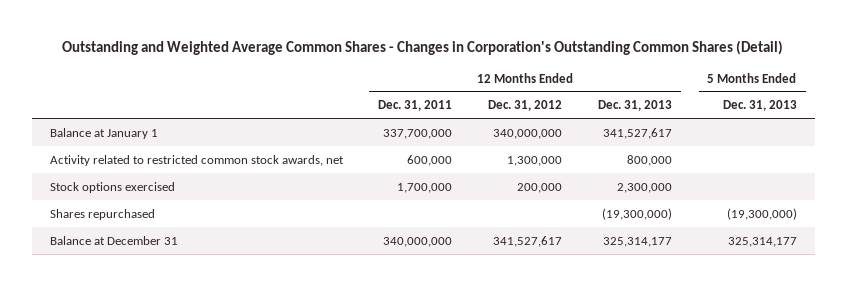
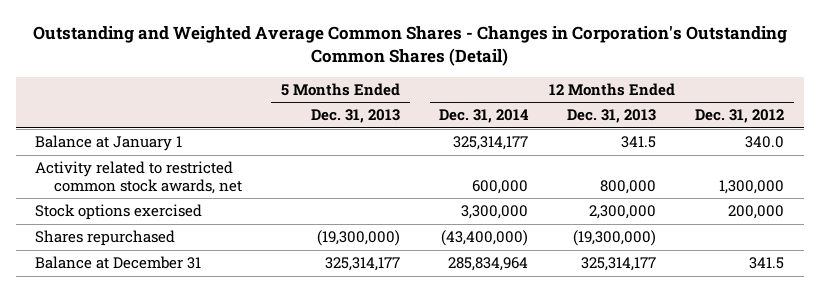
[378,100,453,112] Dec. 31, 2011 -> none
none -> [439,109,530,124] Dec. 31, 2014
[493,128,563,139] 340,000,000 -> [745,136,785,149] 340.0
[602,127,672,139] 341,527,617 -> [621,136,657,149] 341.5
[493,235,563,247] 341,527,617 -> [749,257,785,270] 341.5

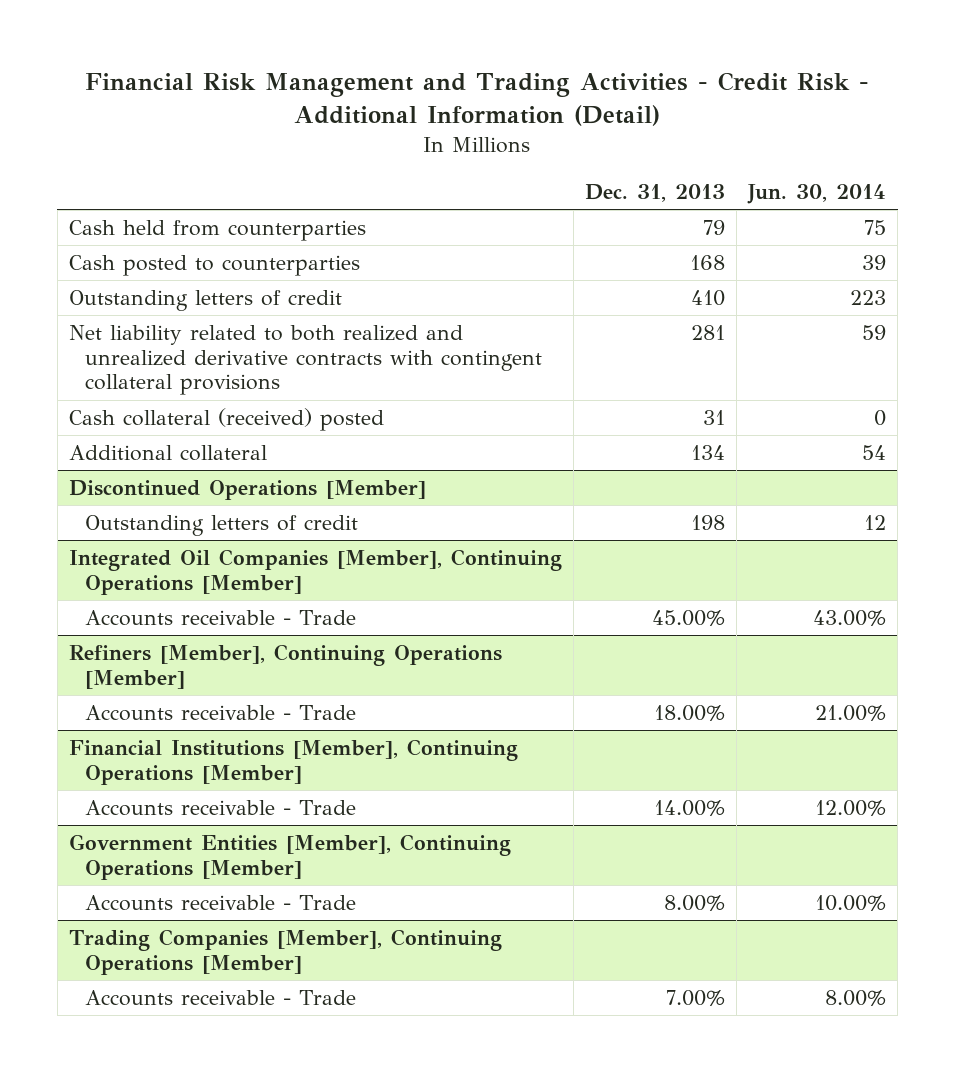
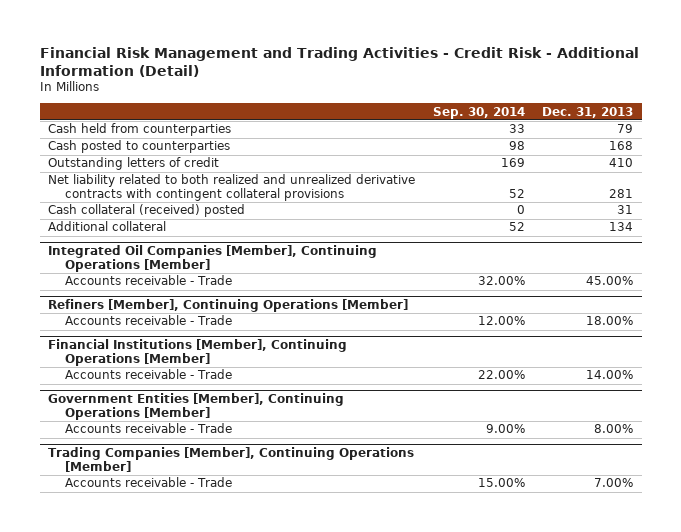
[747,183,887,204] Jun. 30, 2014 -> none
none -> [432,106,525,119] Sep. 30, 2014
[68,480,426,501] Discontinued Operations [Member] -> none
[85,515,359,537] Outstanding letters of credit -> none

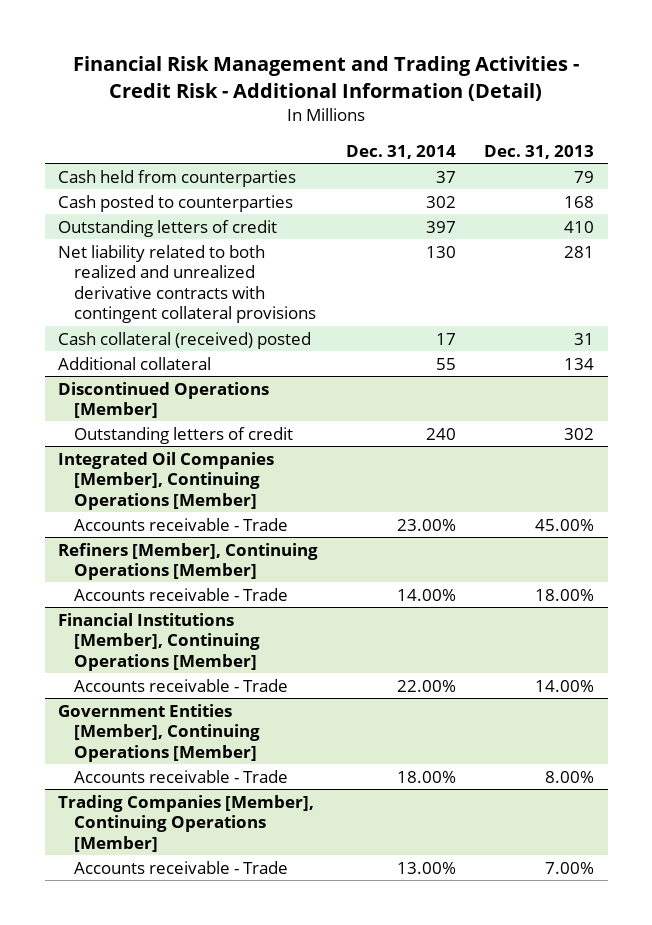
[432,106,525,119] Sep. 30, 2014 -> none
none -> [346,144,457,159] Dec. 31, 2014
none -> [58,381,270,419] Discontinued Operations [Member]
none -> [74,426,294,444] Outstanding letters of credit

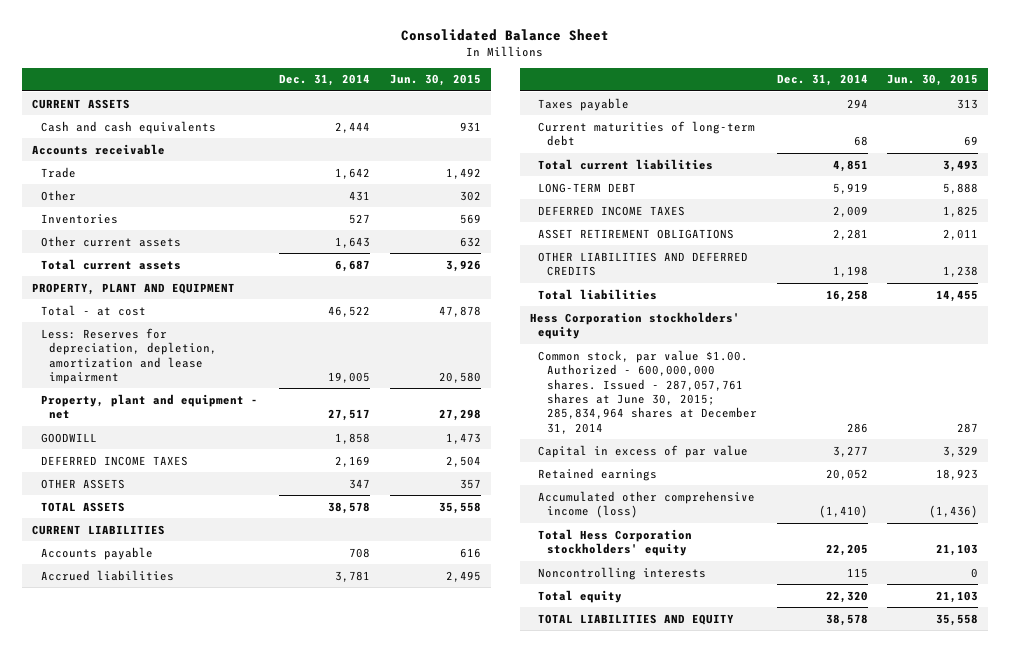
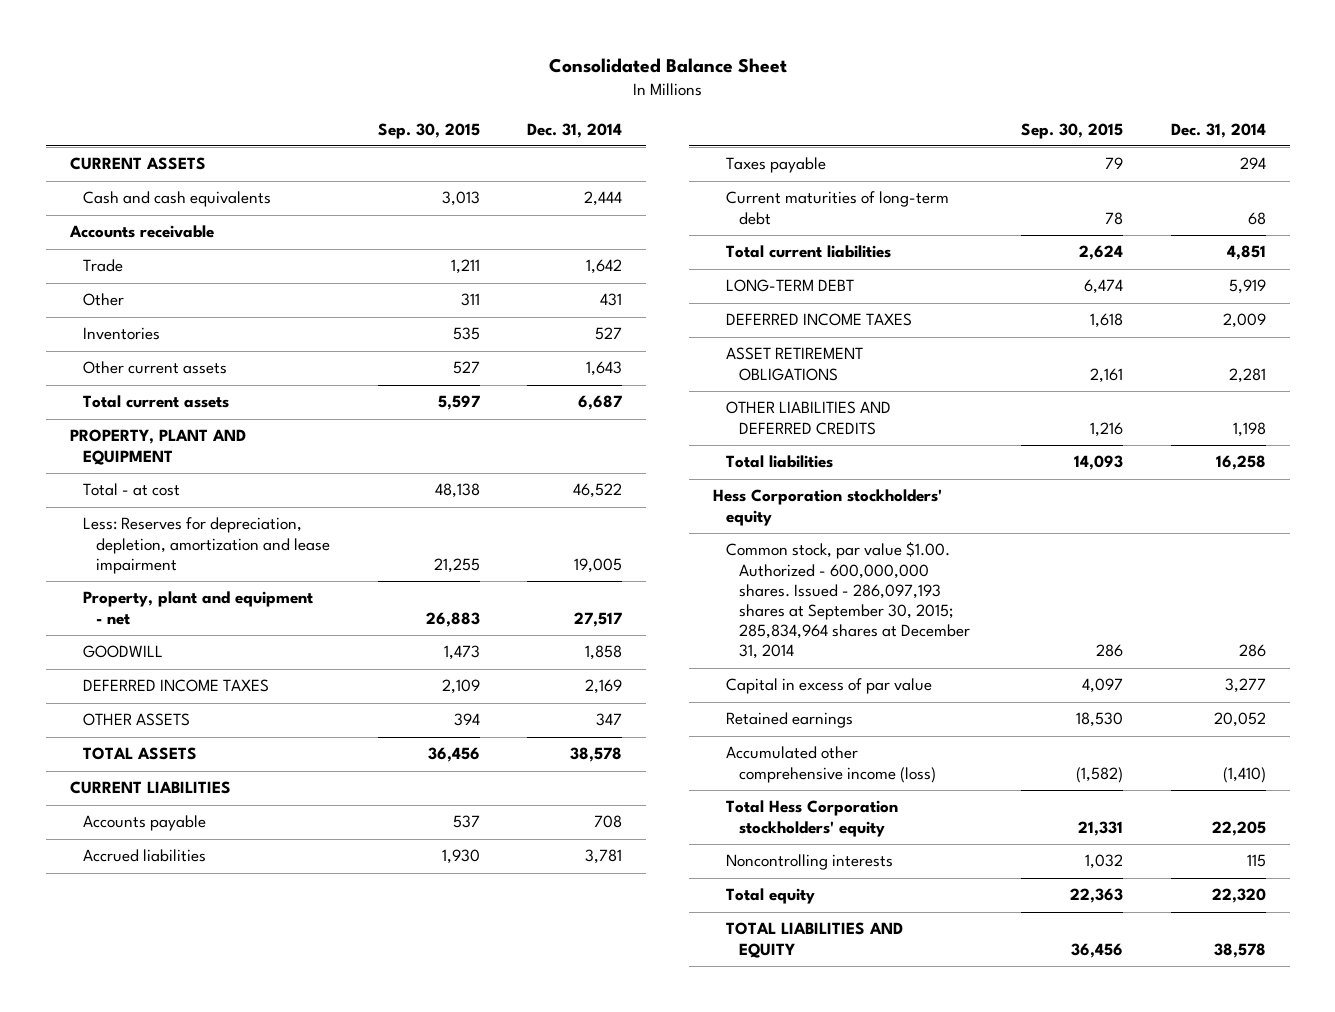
[389,74,481,87] Jun. 30, 2015 -> none
none -> [377,122,480,139] Sep. 30, 2015
[538,349,757,434] Common stock, par value $1.00. Authorized - 600,000,000 shares. Issued - 287,057,761 shares at June 30, 2015; 285,834,964 shares at December 31, 2014 -> [726,541,971,660] Common stock, par value $1.00. Authorized - 600,000,000 shares. Issued - 286,097,193 shares at September 30, 2015; 285,834,964 shares at December 31, 2014

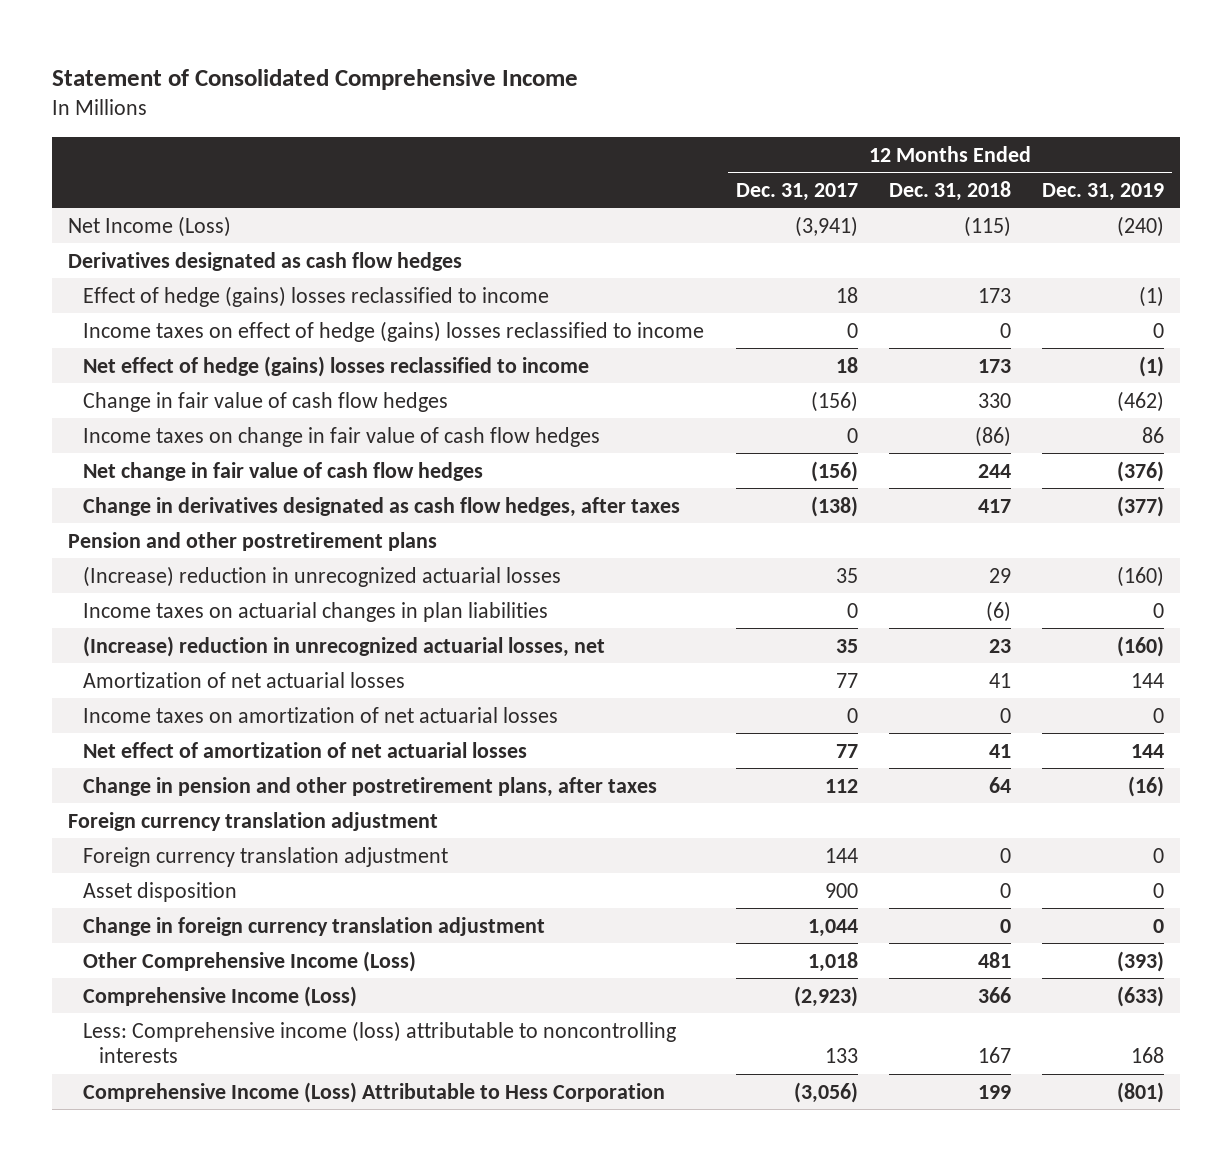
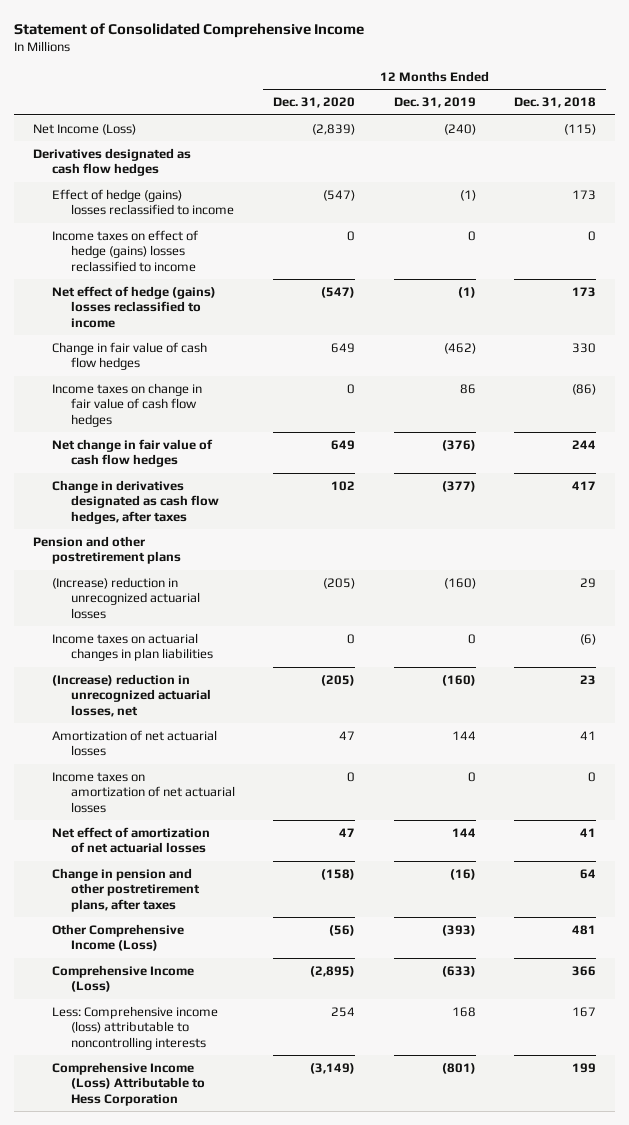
[735,182,858,201] Dec. 31, 2017 -> none
none -> [273,97,356,109] Dec. 31, 2020
[68,811,439,831] Foreign currency translation adjustment -> none
[83,846,449,867] Foreign currency translation adjustment -> none
[83,881,238,902] Asset disposition -> none
[83,916,546,936] Change in foreign currency translation adjustment -> none

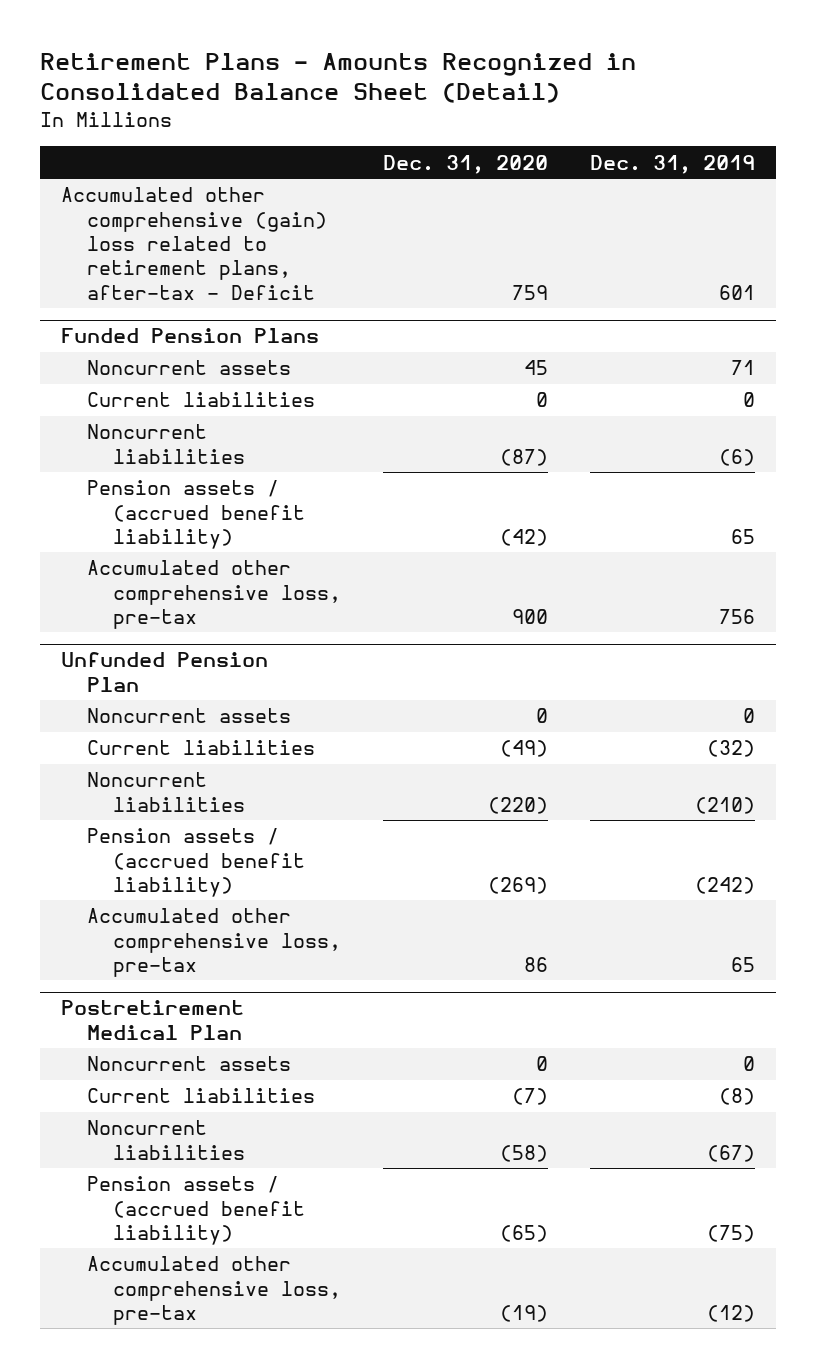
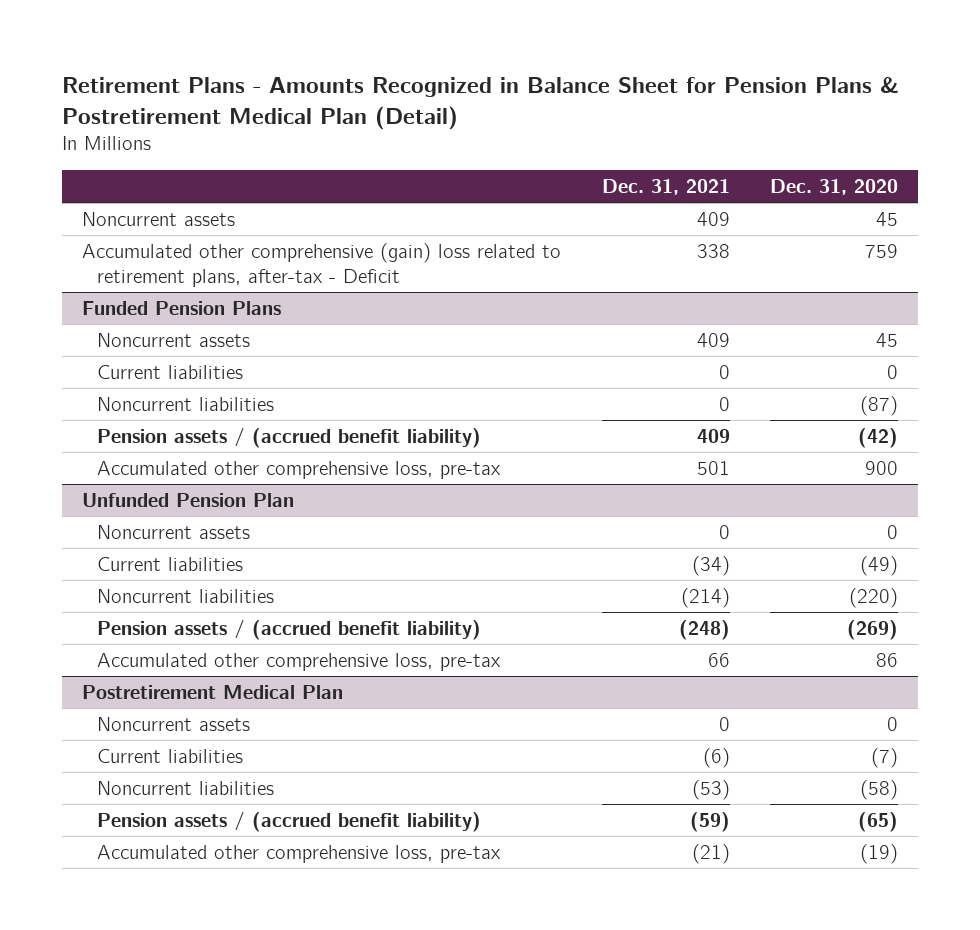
[39,52,636,104] Retirement Plans - Amounts Recognized in Consolidated Balance Sheet (Detail) -> [62,76,900,130] Retirement Plans - Amounts Recognized in Balance Sheet for Pension Plans & Postretirement Medical Plan (Detail)
[589,154,755,174] Dec. 31, 2019 -> none
none -> [601,179,730,196] Dec. 31, 2021
none -> [82,211,236,226] Noncurrent assets

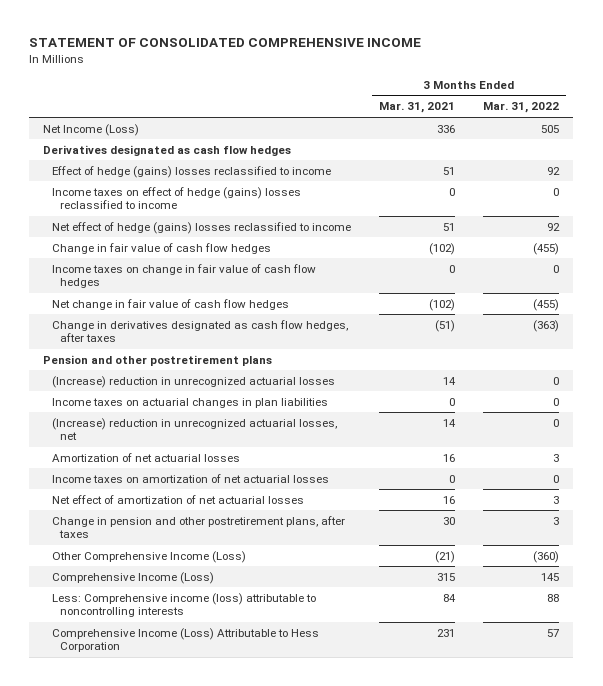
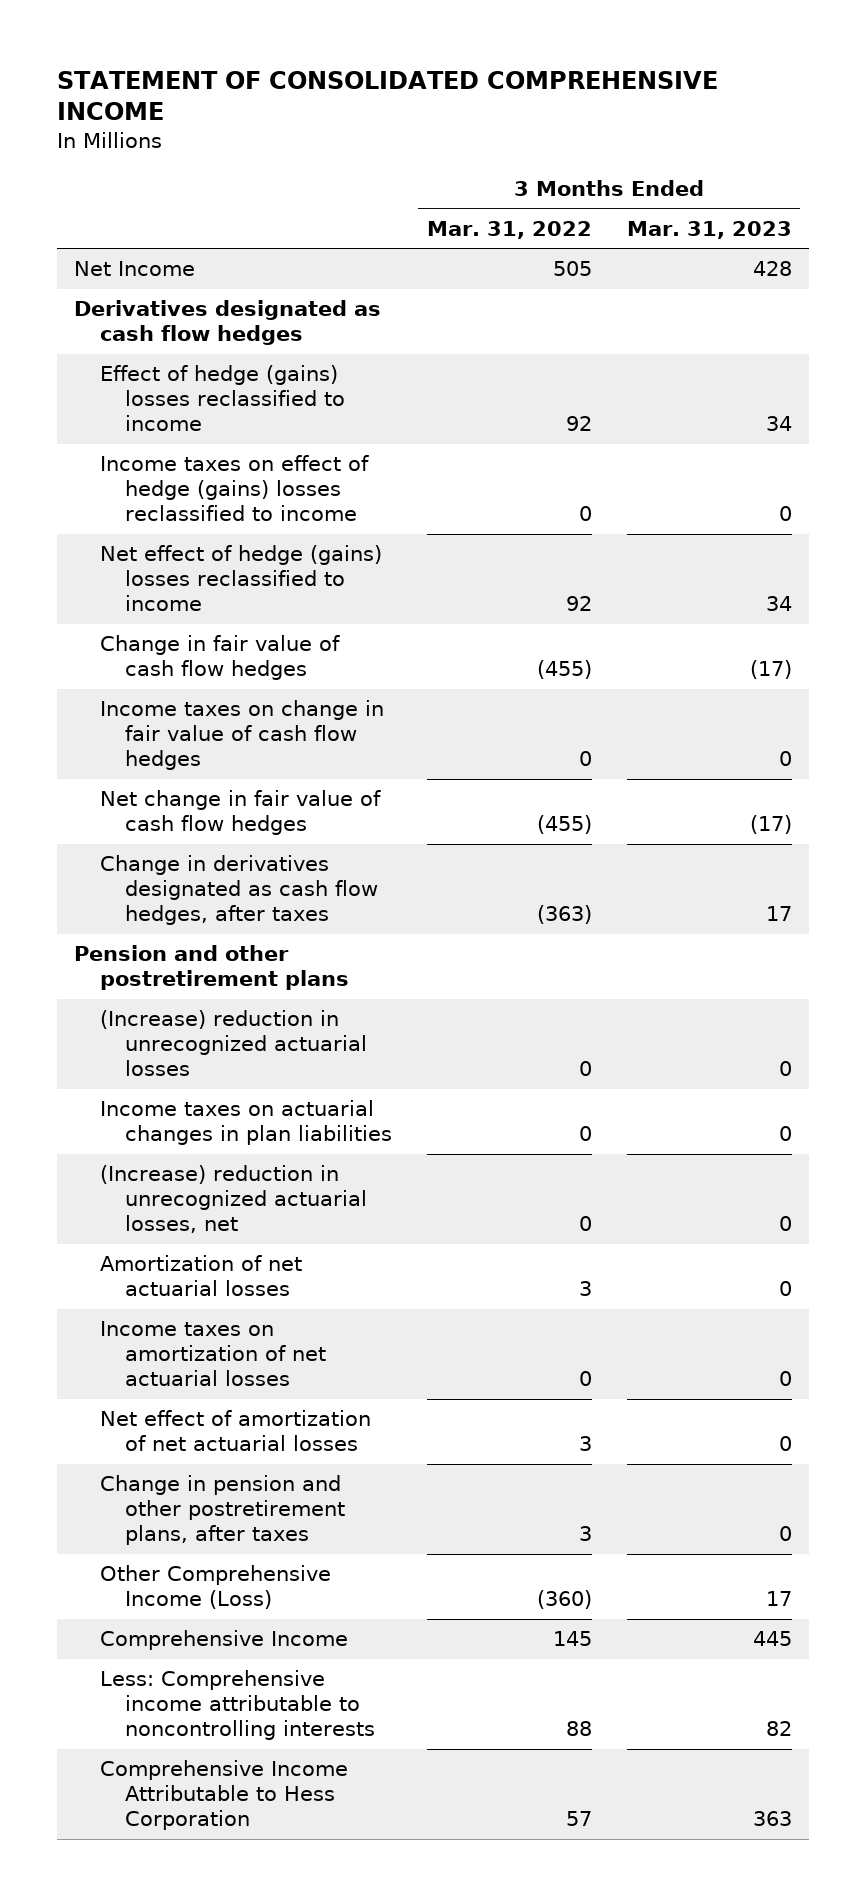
[378,102,455,114] Mar. 31, 2021 -> none
none -> [626,220,792,239] Mar. 31, 2023
[43,123,140,136] Net Income (Loss) -> [74,261,196,277] Net Income
[51,571,214,584] Comprehensive Income (Loss) -> [99,1630,348,1651] Comprehensive Income
[51,592,316,618] Less: Comprehensive income (loss) attributable to noncontrolling interests -> [99,1670,376,1741] Less: Comprehensive income attributable to noncontrolling interests
[51,627,319,653] Comprehensive Income (Loss) Attributable to Hess Corporation -> [99,1760,348,1831] Comprehensive Income Attributable to Hess Corporation

